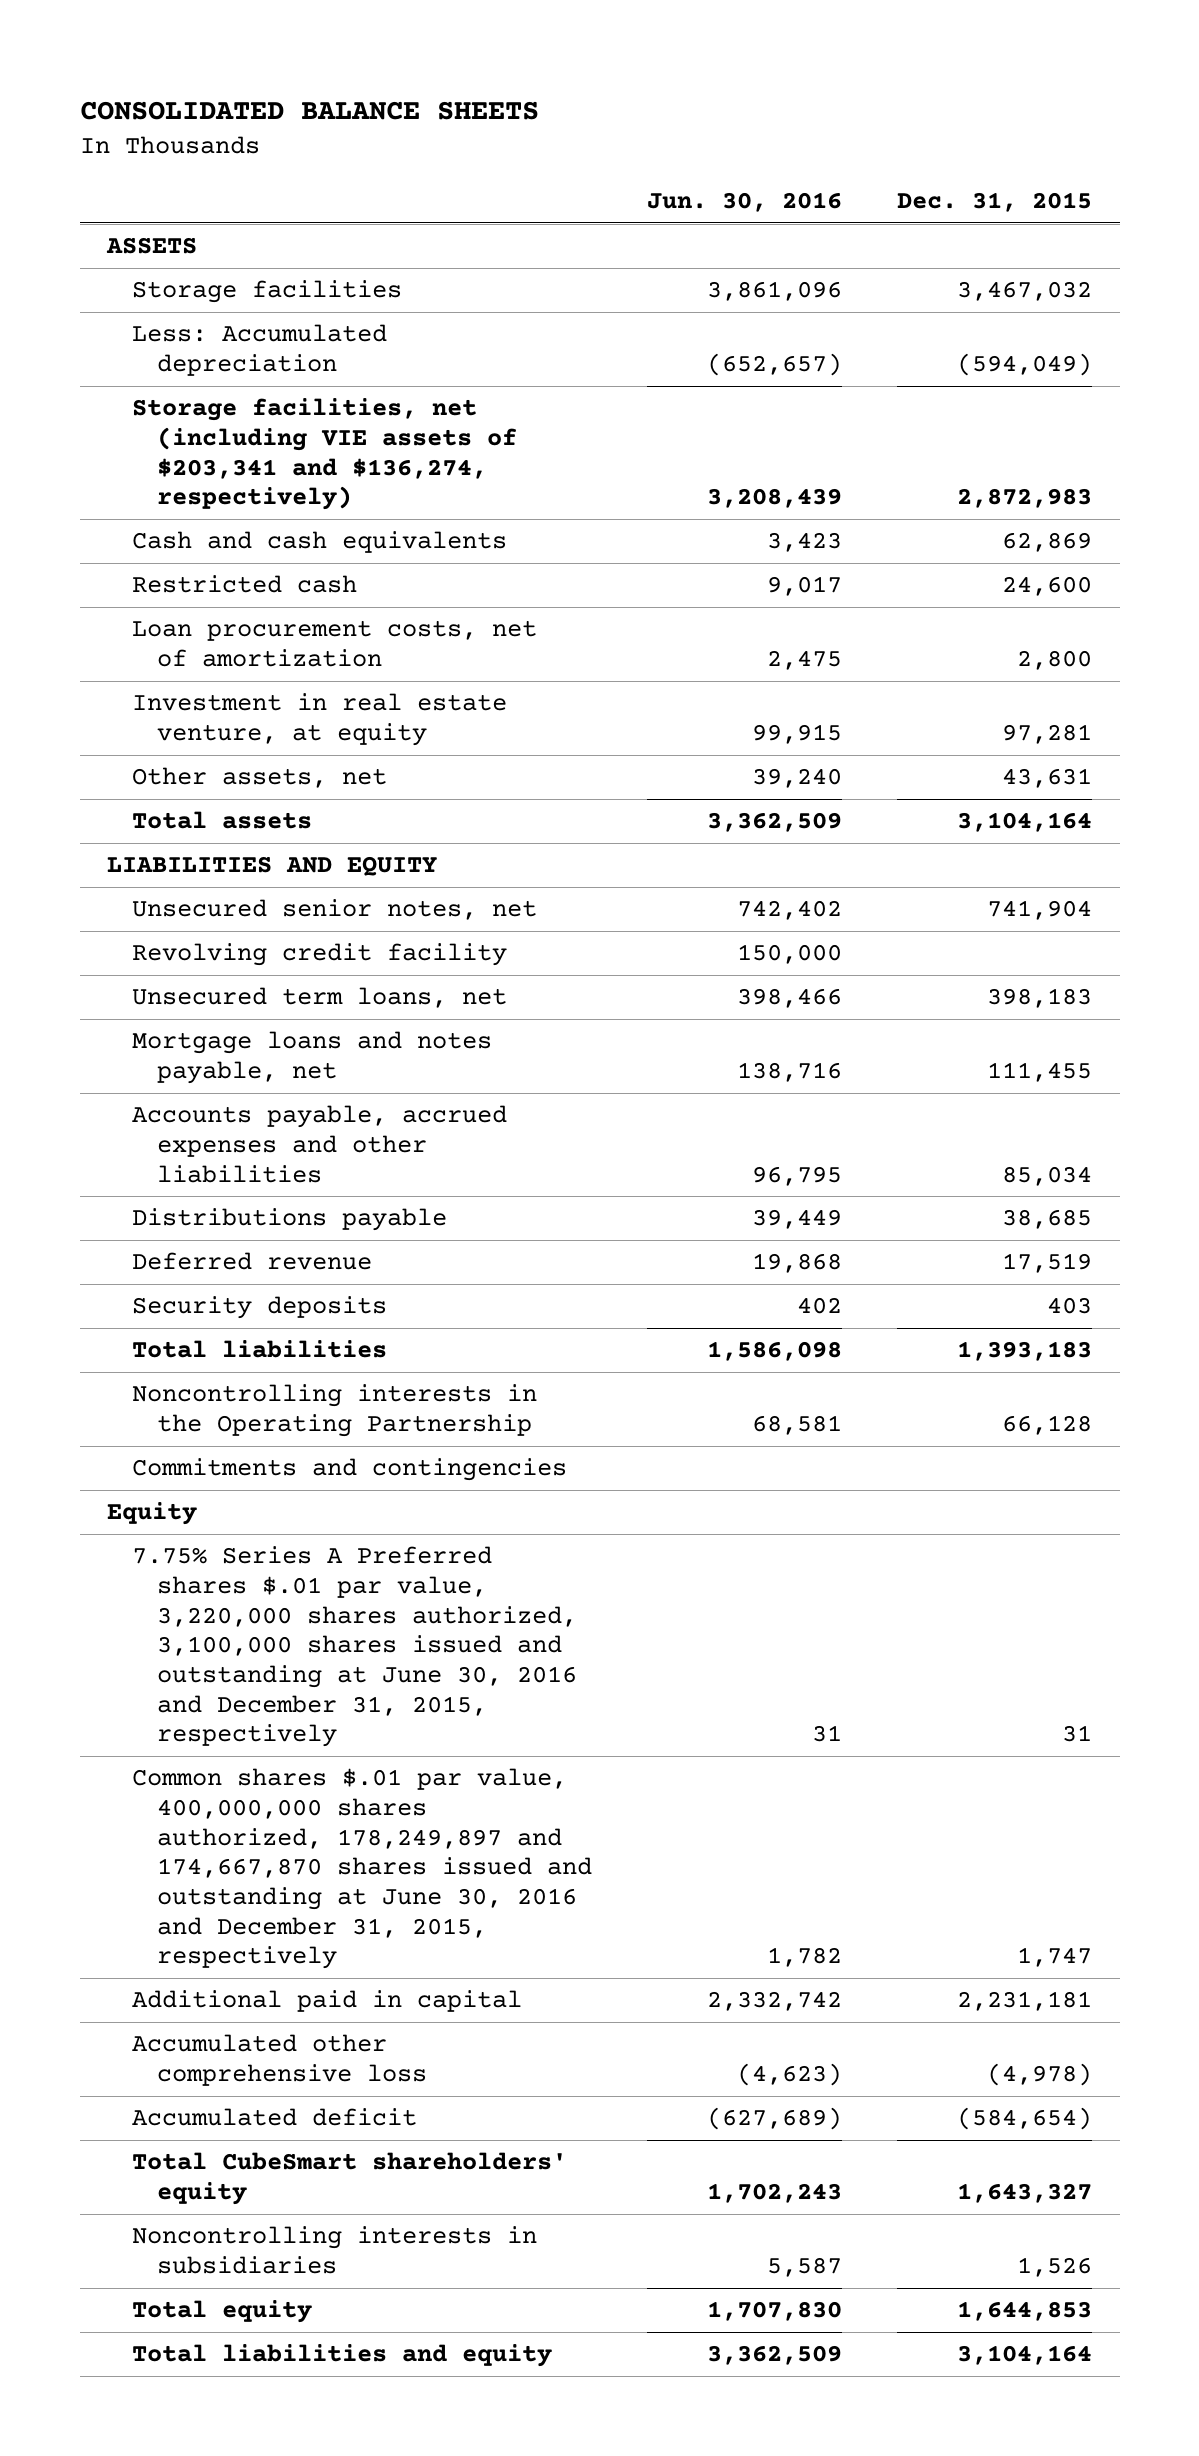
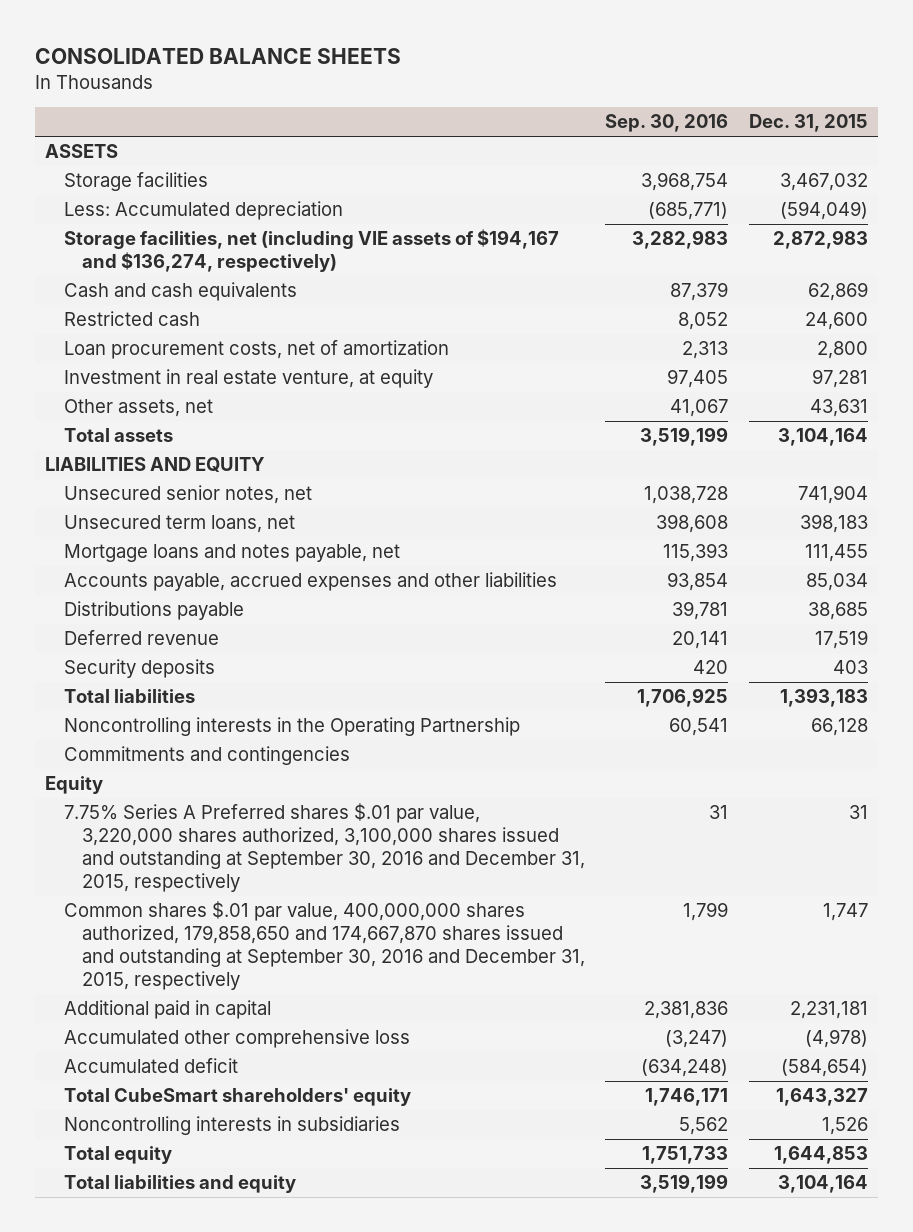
[646,191,842,212] Jun. 30, 2016 -> none
none -> [605,114,729,133] Sep. 30, 2016
[132,398,517,511] Storage facilities, net (including VIE assets of $203,341 and $136,274, respectively) -> [63,229,559,273] Storage facilities, net (including VIE assets of $194,167 and $136,274, respectively)
[132,943,508,967] Revolving credit facility -> none
[132,1546,577,1748] 7.75% Series A Preferred shares $.01 par value, 3,220,000 shares authorized, 3,100,000 shares issued and outstanding at June 30, 2016 and December 31, 2015, respectively -> [63,803,586,892] 7.75% Series A Preferred shares $.01 par value, 3,220,000 shares authorized, 3,100,000 shares issued and outstanding at September 30, 2016 and December 31, 2015, respectively
[132,1768,592,1970] Common shares $.01 par value, 400,000,000 shares authorized, 178,249,897 and 174,667,870 shares issued and outstanding at June 30, 2016 and December 31, 2015, respectively -> [63,901,586,990] Common shares $.01 par value, 400,000,000 shares authorized, 179,858,650 and 174,667,870 shares issued and outstanding at September 30, 2016 and December 31, 2015, respectively

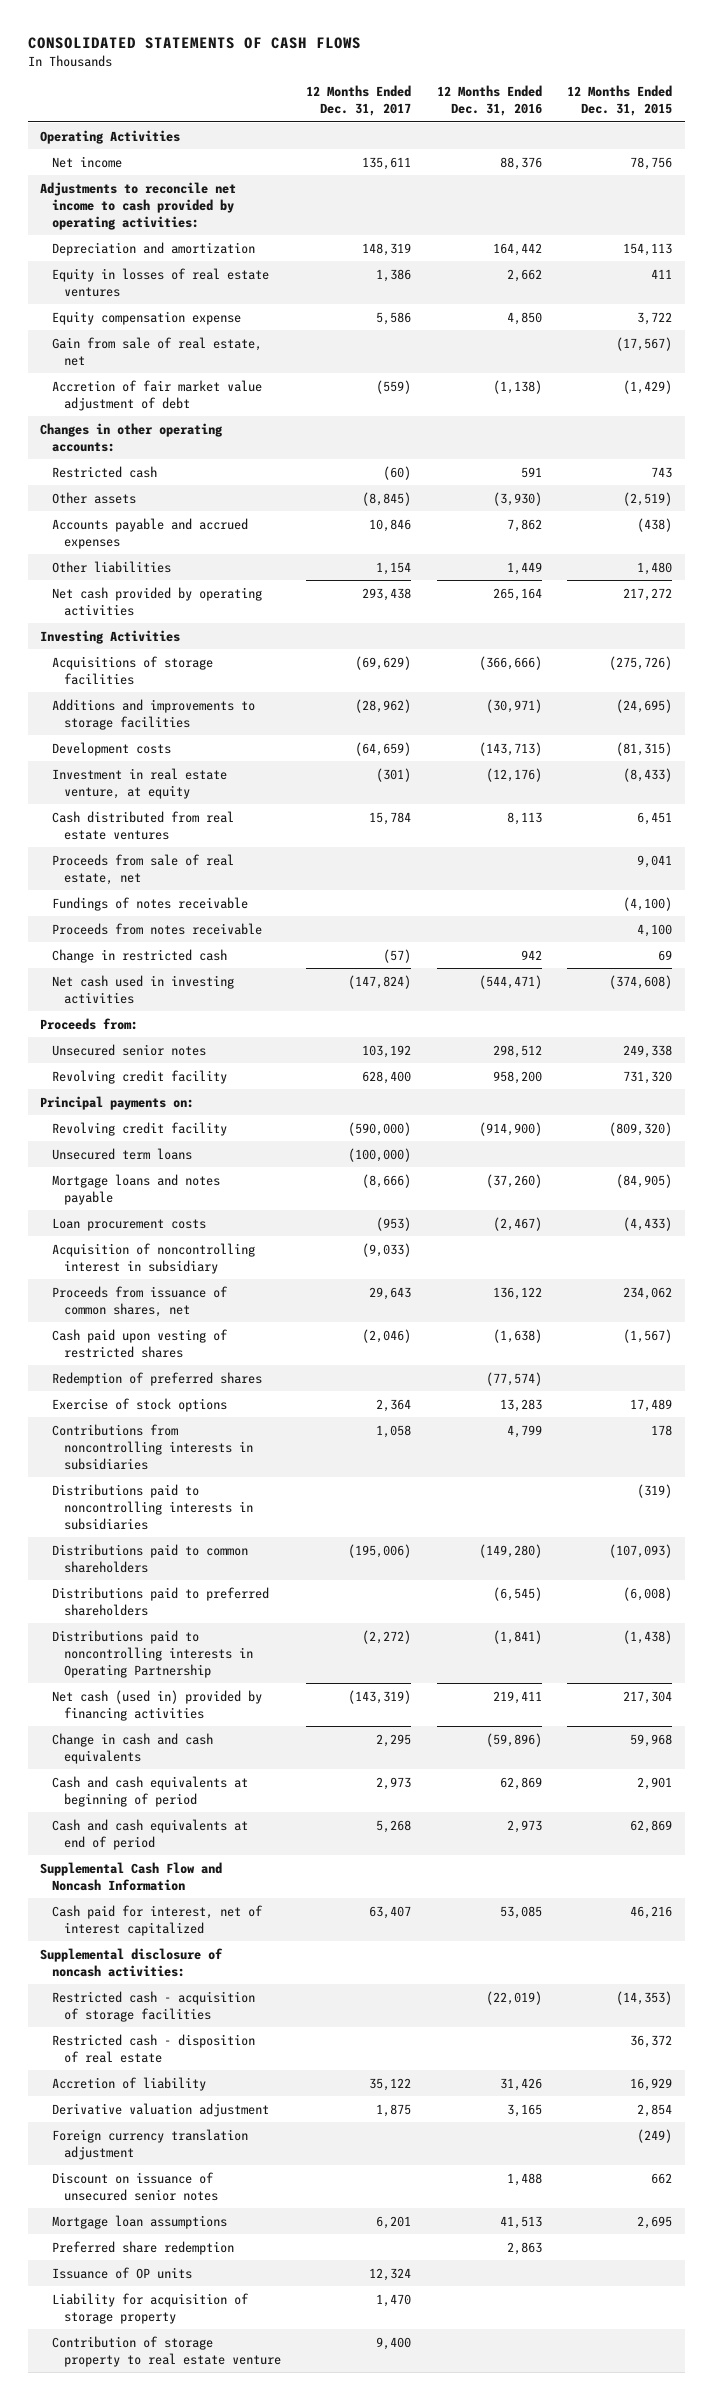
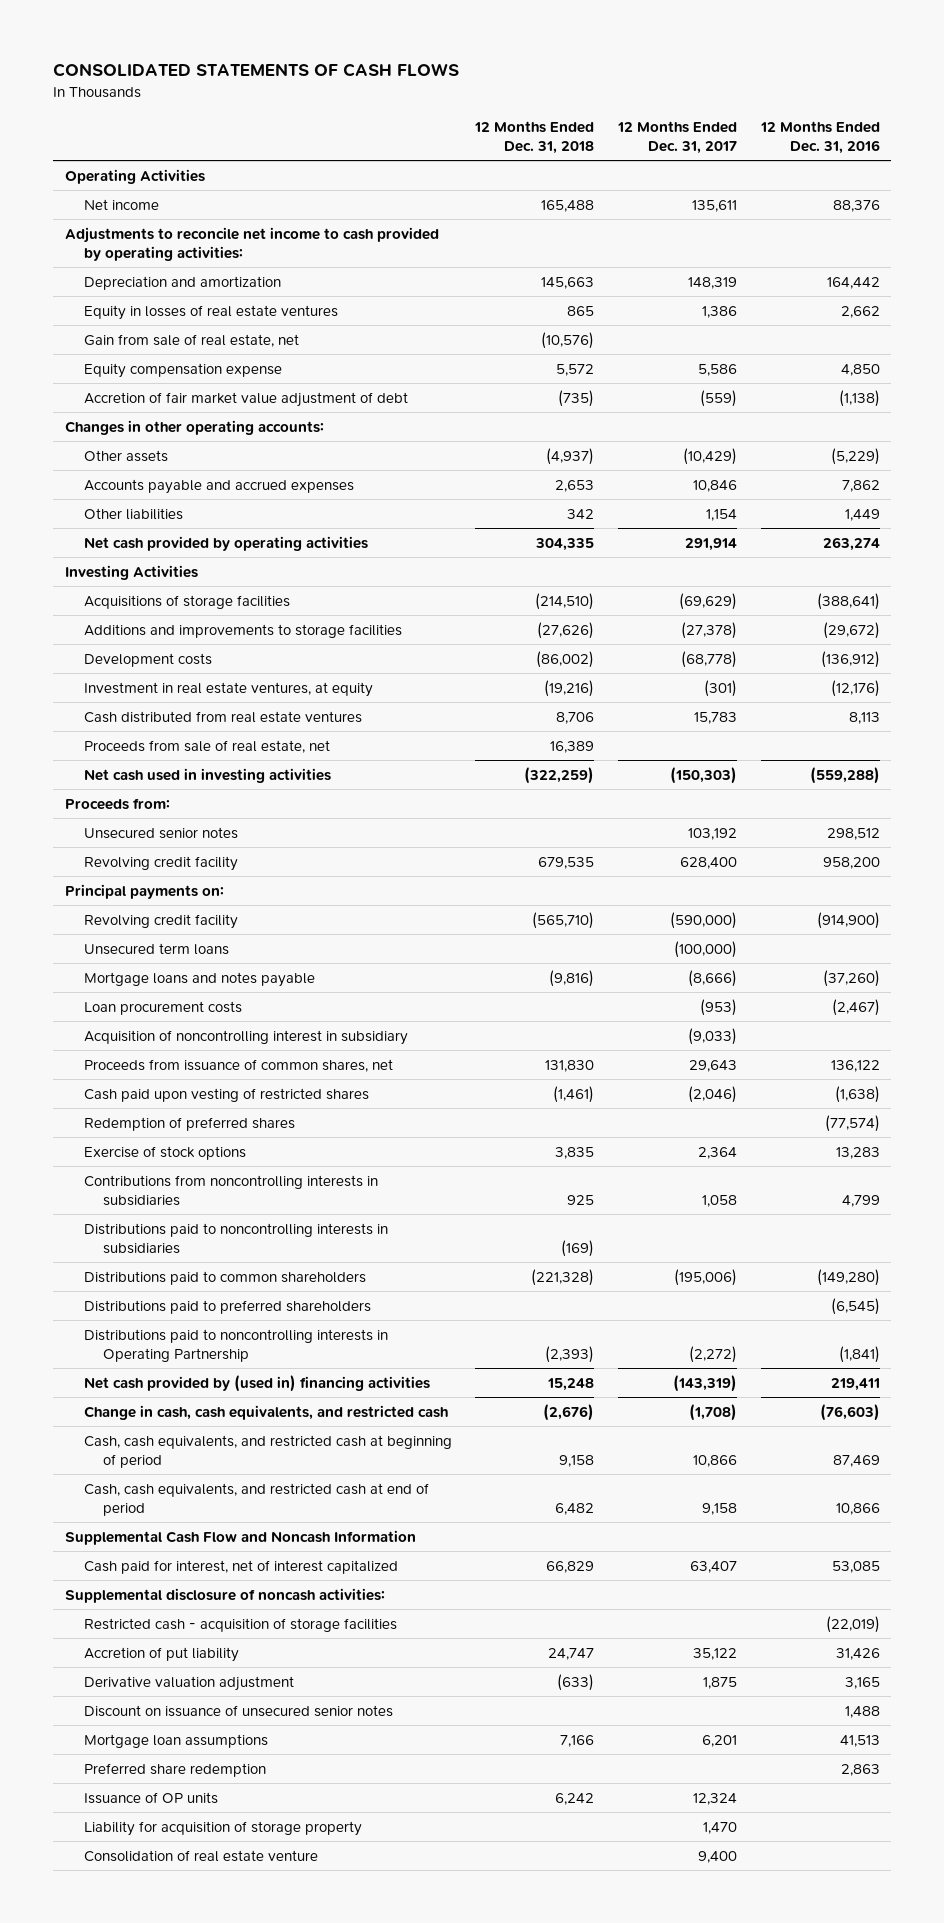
[567,85,673,117] 12 Months Ended Dec. 31, 2015 -> none
none -> [474,120,595,154] 12 Months Ended Dec. 31, 2018
[52,310,242,325] Equity compensation expense -> [83,362,282,378] Equity compensation expense
[52,465,158,478] Restricted cash -> none
[362,491,412,506] (8,845) -> [682,447,737,465] (10,429)
[492,491,542,506] (3,930) -> [830,447,880,465] (5,229)
[362,587,412,601] 293,438 -> [684,537,737,551] 291,914
[492,587,542,601] 265,164 -> [822,536,880,551] 263,274
[478,655,542,670] (366,666) -> [816,592,880,610] (388,641)
[355,698,412,713] (28,962) -> [680,621,737,639] (27,378)
[485,698,542,713] (30,971) -> [822,621,880,639] (29,672)
[355,741,412,756] (64,659) -> [680,650,737,668] (68,778)
[478,741,542,756] (143,713) -> [820,650,880,668] (136,912)
[52,767,228,799] Investment in real estate venture, at equity -> [83,681,373,697] Investment in real estate ventures, at equity
[369,811,412,825] 15,784 -> [693,711,737,724] 15,783
[52,896,249,911] Fundings of notes receivable -> none
[52,922,263,935] Proceeds from notes receivable -> none
[52,948,228,963] Change in restricted cash -> none
[348,974,412,989] (147,824) -> [669,766,737,784] (150,303)
[478,974,542,989] (544,471) -> [809,766,880,784] (559,288)
[52,1689,263,1721] Net cash (used in) provided by financing activities -> [83,1374,430,1392] Net cash provided by (used in) financing activities
[52,1732,214,1764] Change in cash and cash equivalents -> [83,1404,448,1420] Change in cash, cash equivalents, and restricted cash
[376,1733,412,1747] 2,295 -> [688,1403,737,1421] (1,708)
[485,1732,542,1747] (59,896) -> [819,1403,880,1421] (76,603)
[52,1775,249,1807] Cash and cash equivalents at beginning of period -> [83,1434,452,1468] Cash, cash equivalents, and restricted cash at beginning of period
[376,1776,412,1790] 2,973 -> [692,1454,737,1467] 10,866
[499,1776,542,1790] 62,869 -> [832,1454,880,1467] 87,469
[52,1818,249,1850] Cash and cash equivalents at end of period -> [83,1482,429,1516] Cash, cash equivalents, and restricted cash at end of period
[376,1819,412,1833] 5,268 -> [701,1502,737,1515] 9,158
[506,1819,542,1833] 2,973 -> [835,1502,880,1515] 10,866
[52,2033,256,2063] Restricted cash - disposition of real estate -> none
[52,2076,207,2091] Accretion of liability -> [83,1646,239,1662] Accretion of put liability
[52,2128,249,2160] Foreign currency translation adjustment -> none
[52,2335,281,2367] Contribution of storage property to real estate venture -> none
none -> [83,1849,318,1862] Consolidation of real estate venture

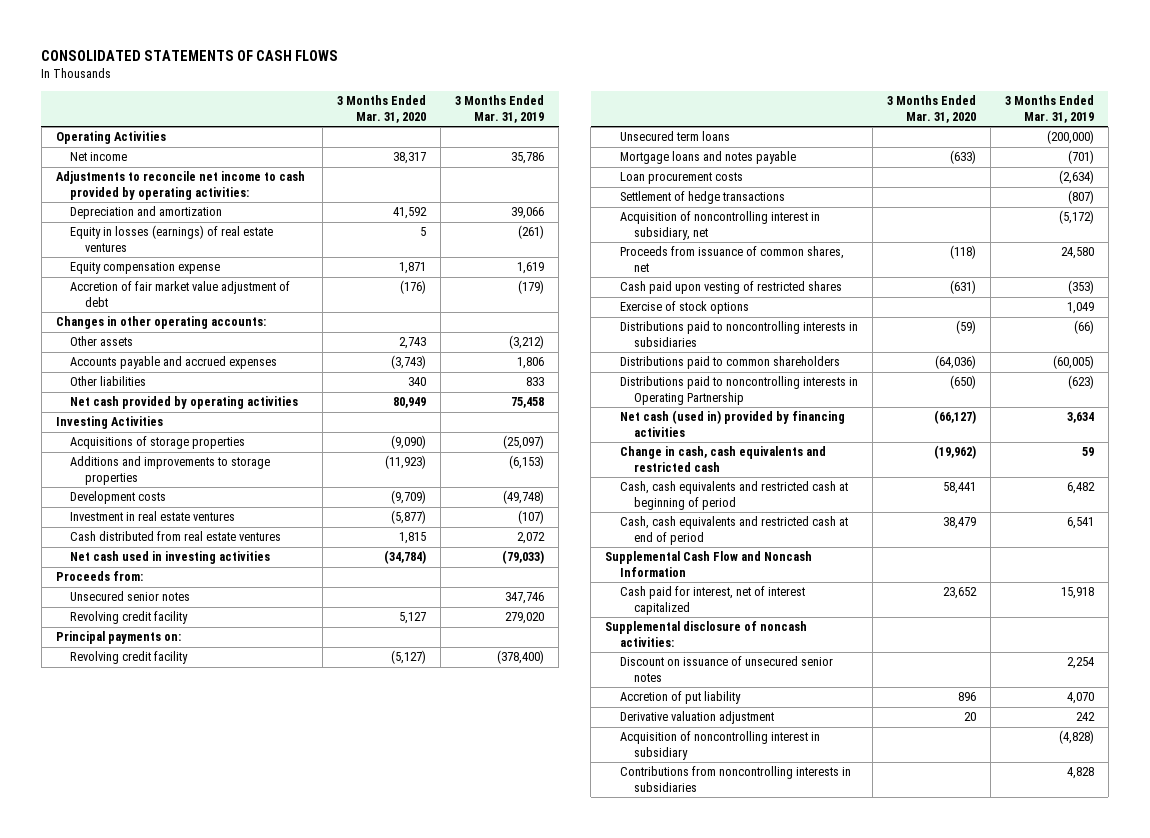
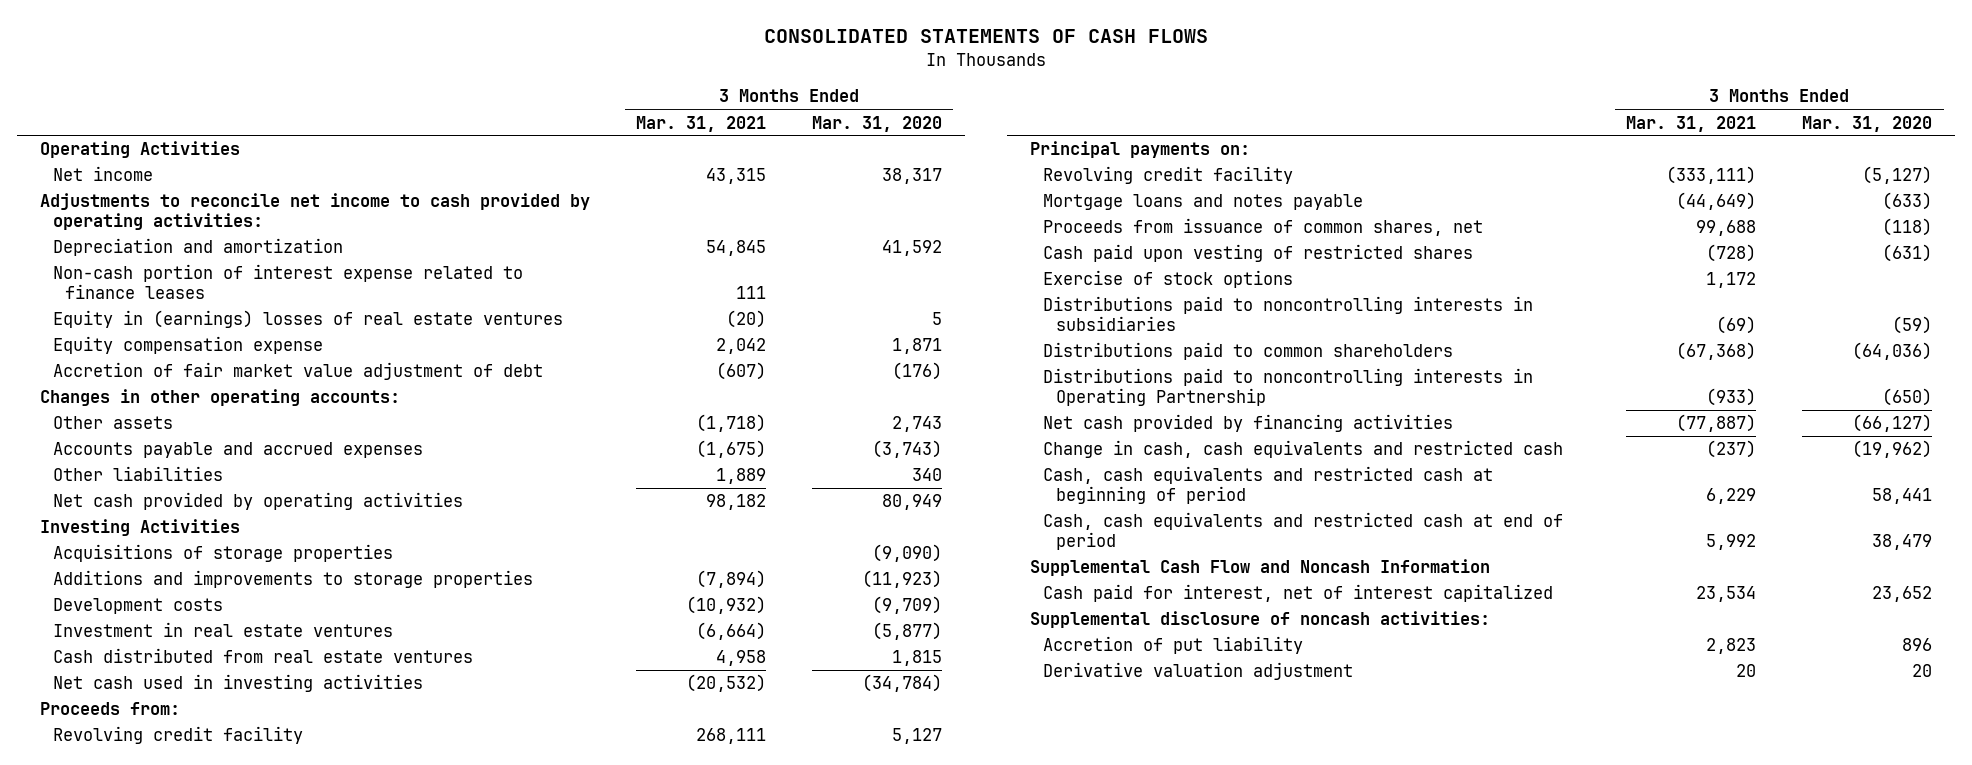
[455,95,545,123] 3 Months Ended Mar. 31, 2019 -> none
none -> [636,115,767,132] Mar. 31, 2021
none -> [52,264,523,300] Non-cash portion of interest expense related to finance leases
[70,225,274,252] Equity in losses (earnings) of real estate ventures -> [52,310,563,329] Equity in (earnings) losses of real estate ventures
[70,591,191,602] Unsecured senior notes -> none
[619,131,730,142] Unsecured term loans -> none
[619,172,743,185] Loan procurement costs -> none
[619,191,785,205] Settlement of hedge transactions -> none
[619,211,820,240] Acquisition of noncontrolling interest in subsidiary, net -> none
[619,410,845,437] Net cash (used in) provided by financing activities -> [1042,414,1453,433] Net cash provided by financing activities
[619,656,833,682] Discount on issuance of unsecured senior notes -> none
[619,731,820,760] Acquisition of noncontrolling interest in subsidiary -> none
[619,766,851,792] Contributions from noncontrolling interests in subsidiaries -> none

